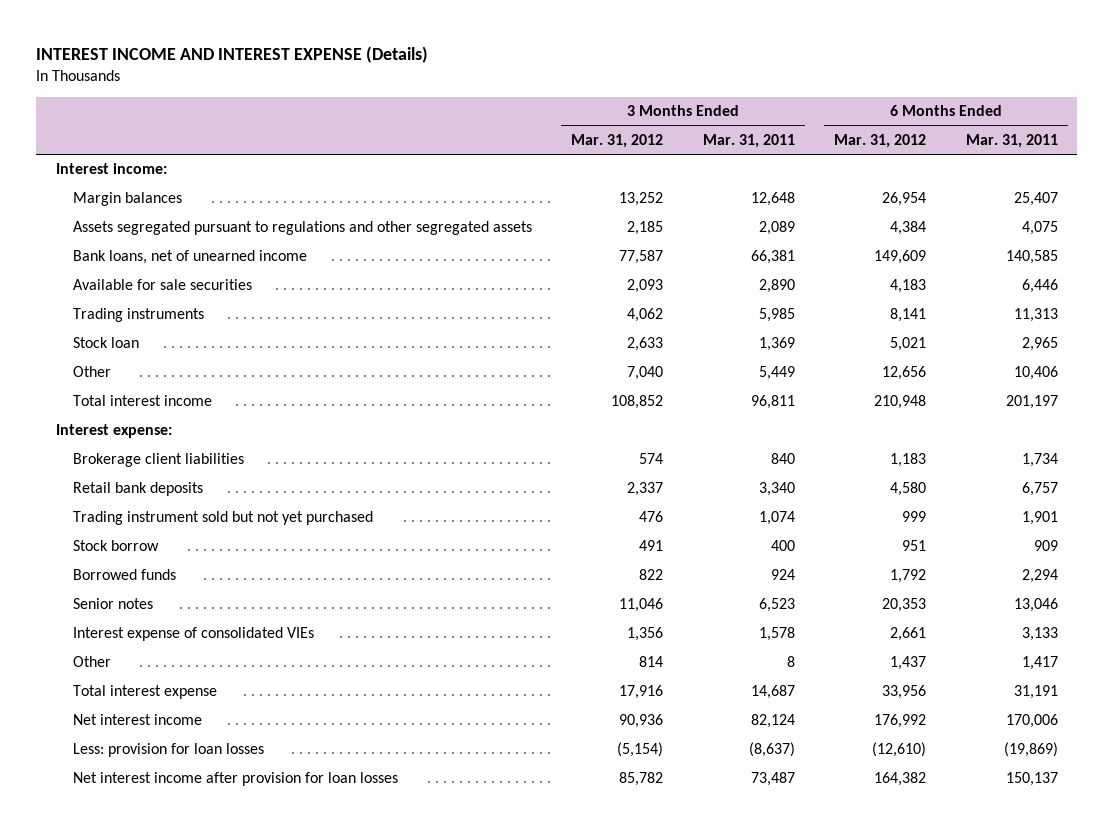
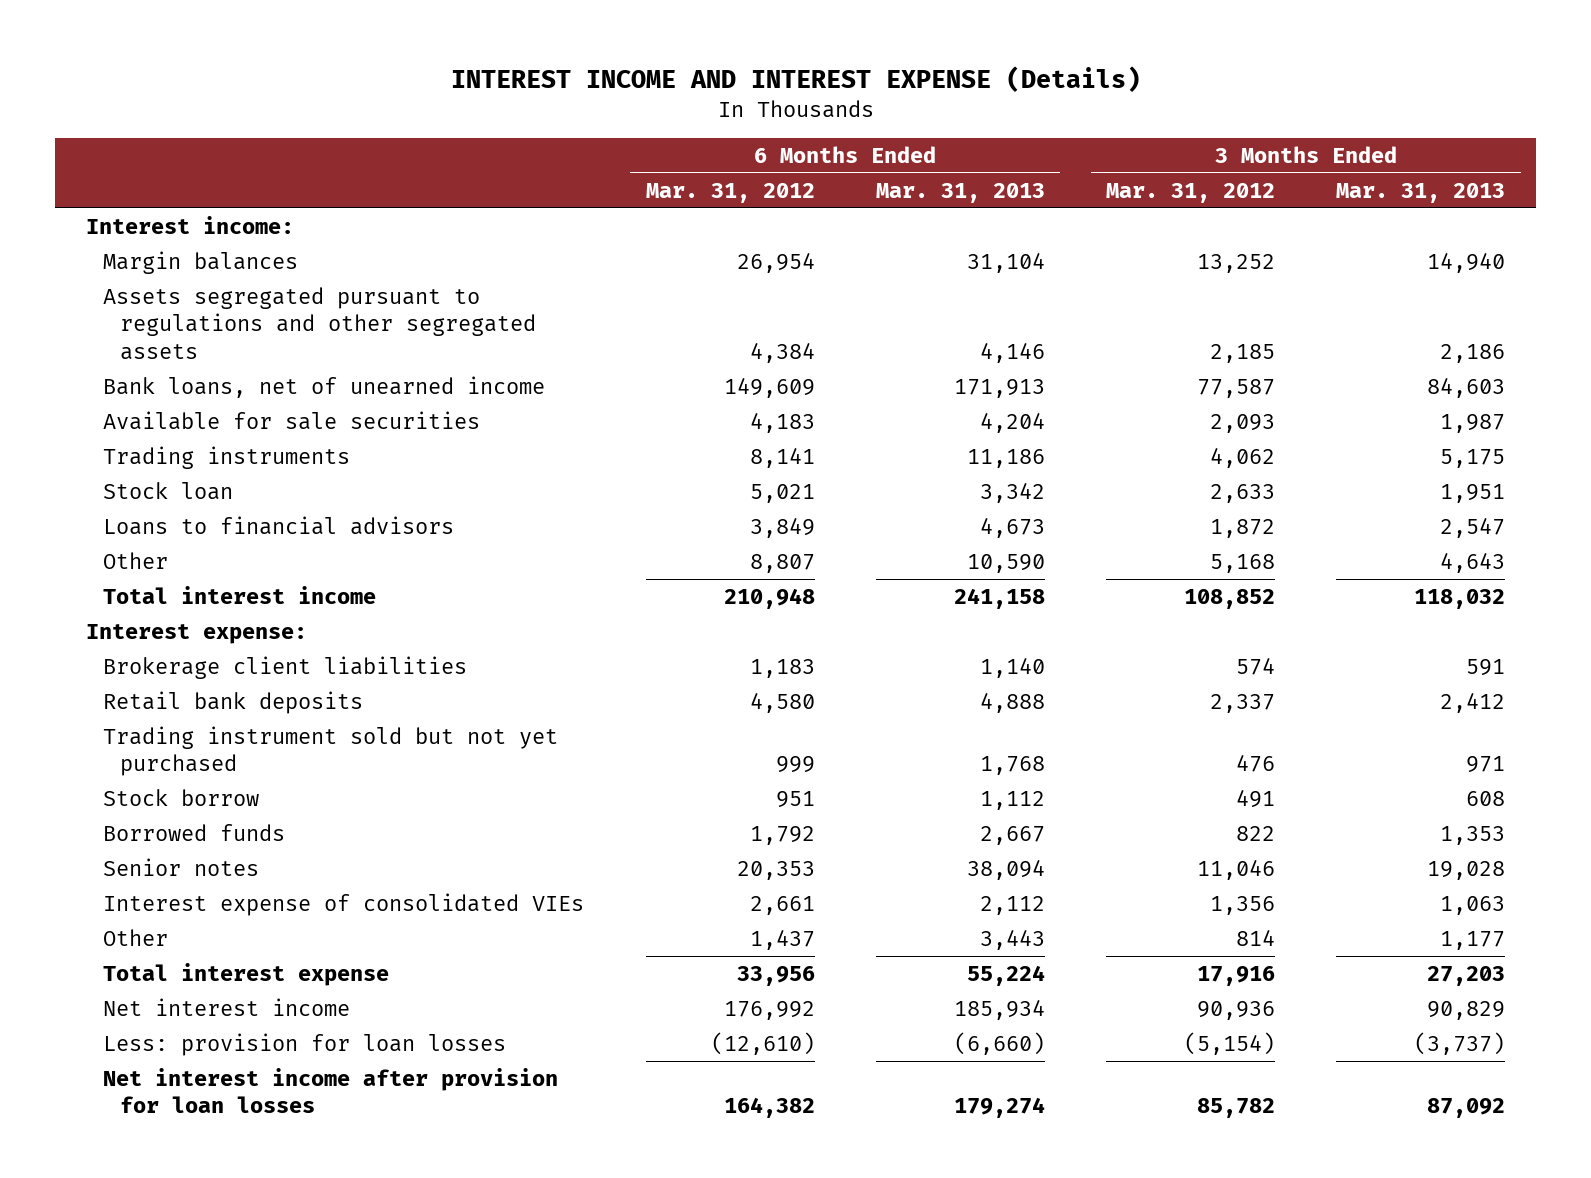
[702,133,795,148] Mar. 31, 2011 -> none
[965,133,1058,148] Mar. 31, 2011 -> none
none -> [875,182,1045,203] Mar. 31, 2013
none -> [1336,182,1506,203] Mar. 31, 2013
none -> [103,515,455,535] Loans to financial advisors
[627,366,664,381] 7,040 -> [1210,553,1276,573] 5,168
[882,366,927,381] 12,656 -> [749,553,815,573] 8,807

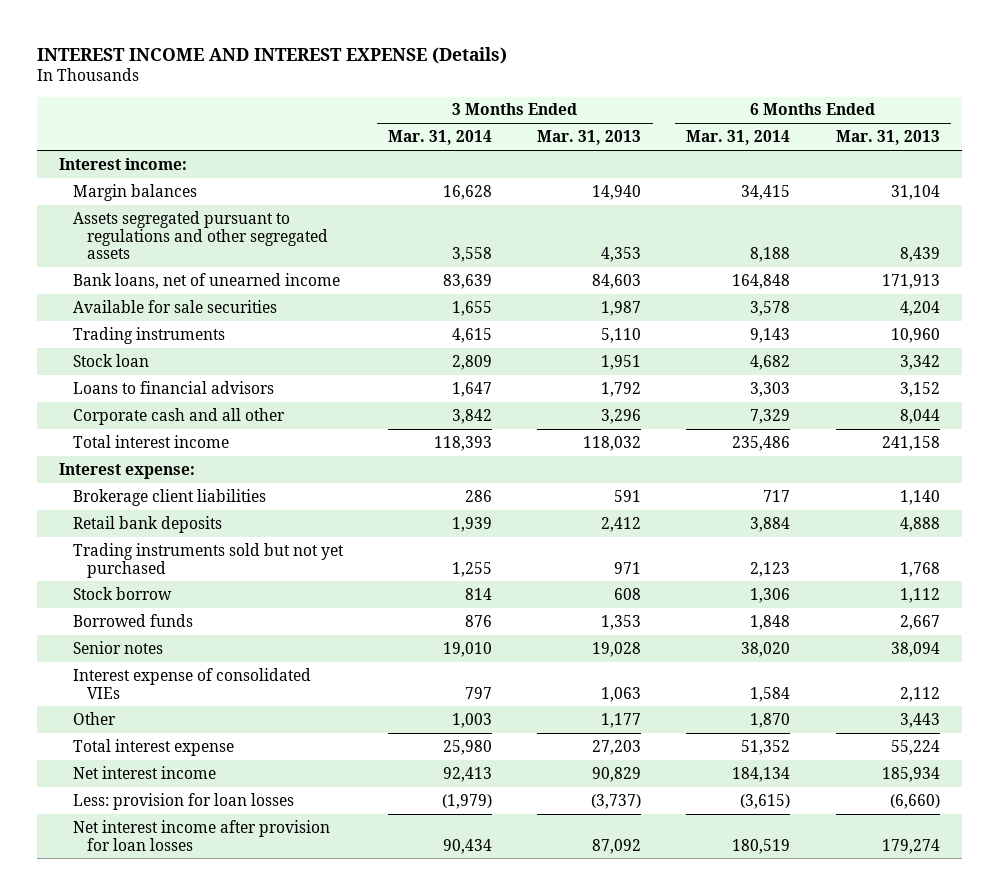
[645,182,815,203] Mar. 31, 2012 -> none
[1106,182,1276,203] Mar. 31, 2012 -> none
none -> [388,130,493,146] Mar. 31, 2014
none -> [686,130,791,146] Mar. 31, 2014
[979,342,1045,363] 4,146 -> [899,247,940,263] 8,439
[1440,343,1506,363] 2,186 -> [601,247,642,263] 4,353
[966,448,1045,468] 11,186 -> [890,327,940,343] 10,960
[1440,448,1506,468] 5,175 -> [601,327,642,343] 5,110
[979,517,1045,538] 4,673 -> [899,381,940,397] 3,152
[1440,517,1506,538] 2,547 -> [601,381,642,397] 1,792
[103,551,169,569] Other -> [73,407,286,425] Corporate cash and all other
[966,553,1045,573] 10,590 -> [899,408,940,424] 8,044
[1440,552,1506,573] 4,643 -> [601,408,642,424] 3,296
[103,725,559,777] Trading instrument sold but not yet purchased -> [73,542,345,578] Trading instruments sold but not yet purchased

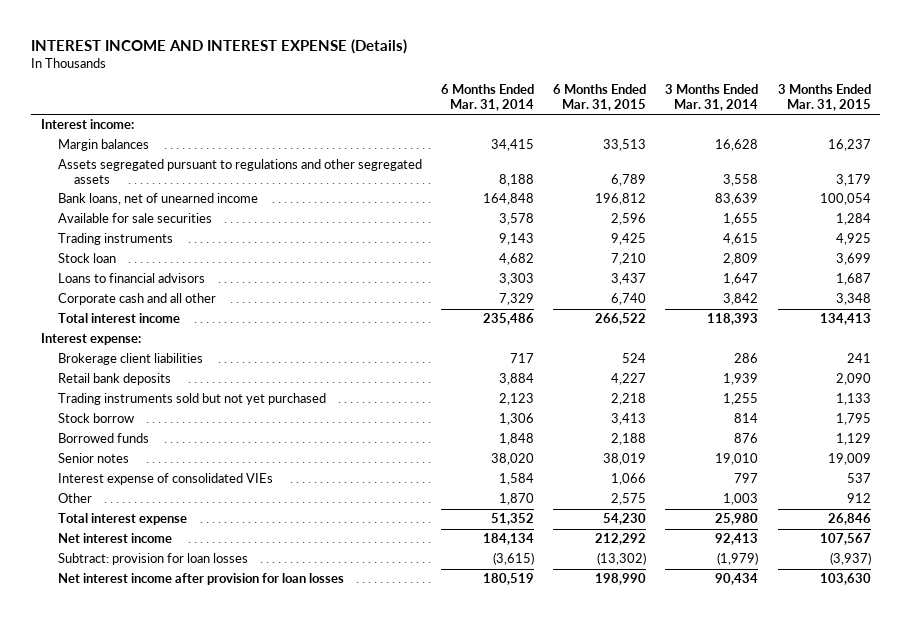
[537,130,642,146] Mar. 31, 2013 -> none
[835,130,940,146] Mar. 31, 2013 -> none
none -> [553,84,647,112] 6 Months Ended Mar. 31, 2015
none -> [777,84,871,112] 3 Months Ended Mar. 31, 2015
[73,792,295,810] Less: provision for loan losses -> [57,553,248,566] Subtract: provision for loan losses

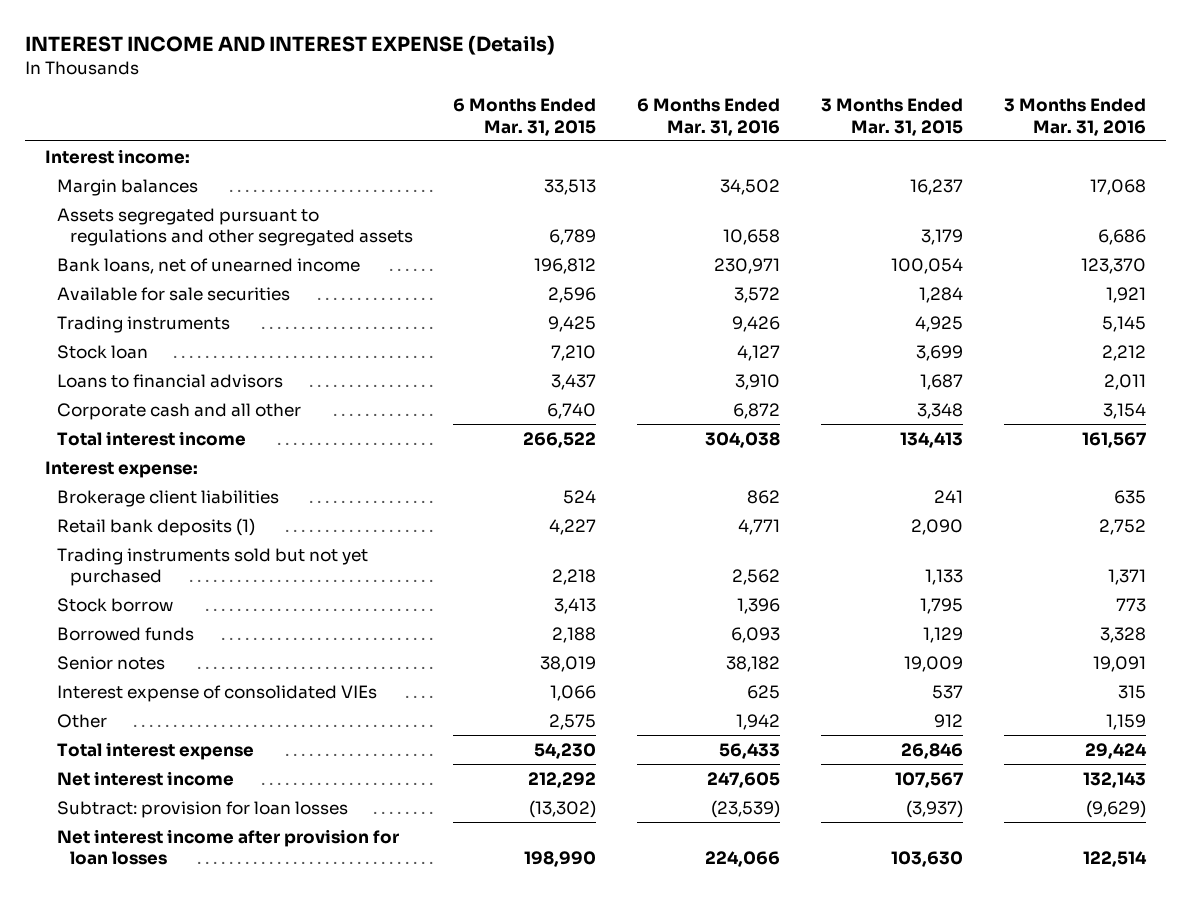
[440,84,534,112] 6 Months Ended Mar. 31, 2014 -> none
[665,84,759,112] 3 Months Ended Mar. 31, 2014 -> none
none -> [637,97,781,136] 6 Months Ended Mar. 31, 2016
none -> [1003,97,1146,136] 3 Months Ended Mar. 31, 2016
[57,373,171,386] Retail bank deposits -> [57,517,256,536] Retail bank deposits (1)

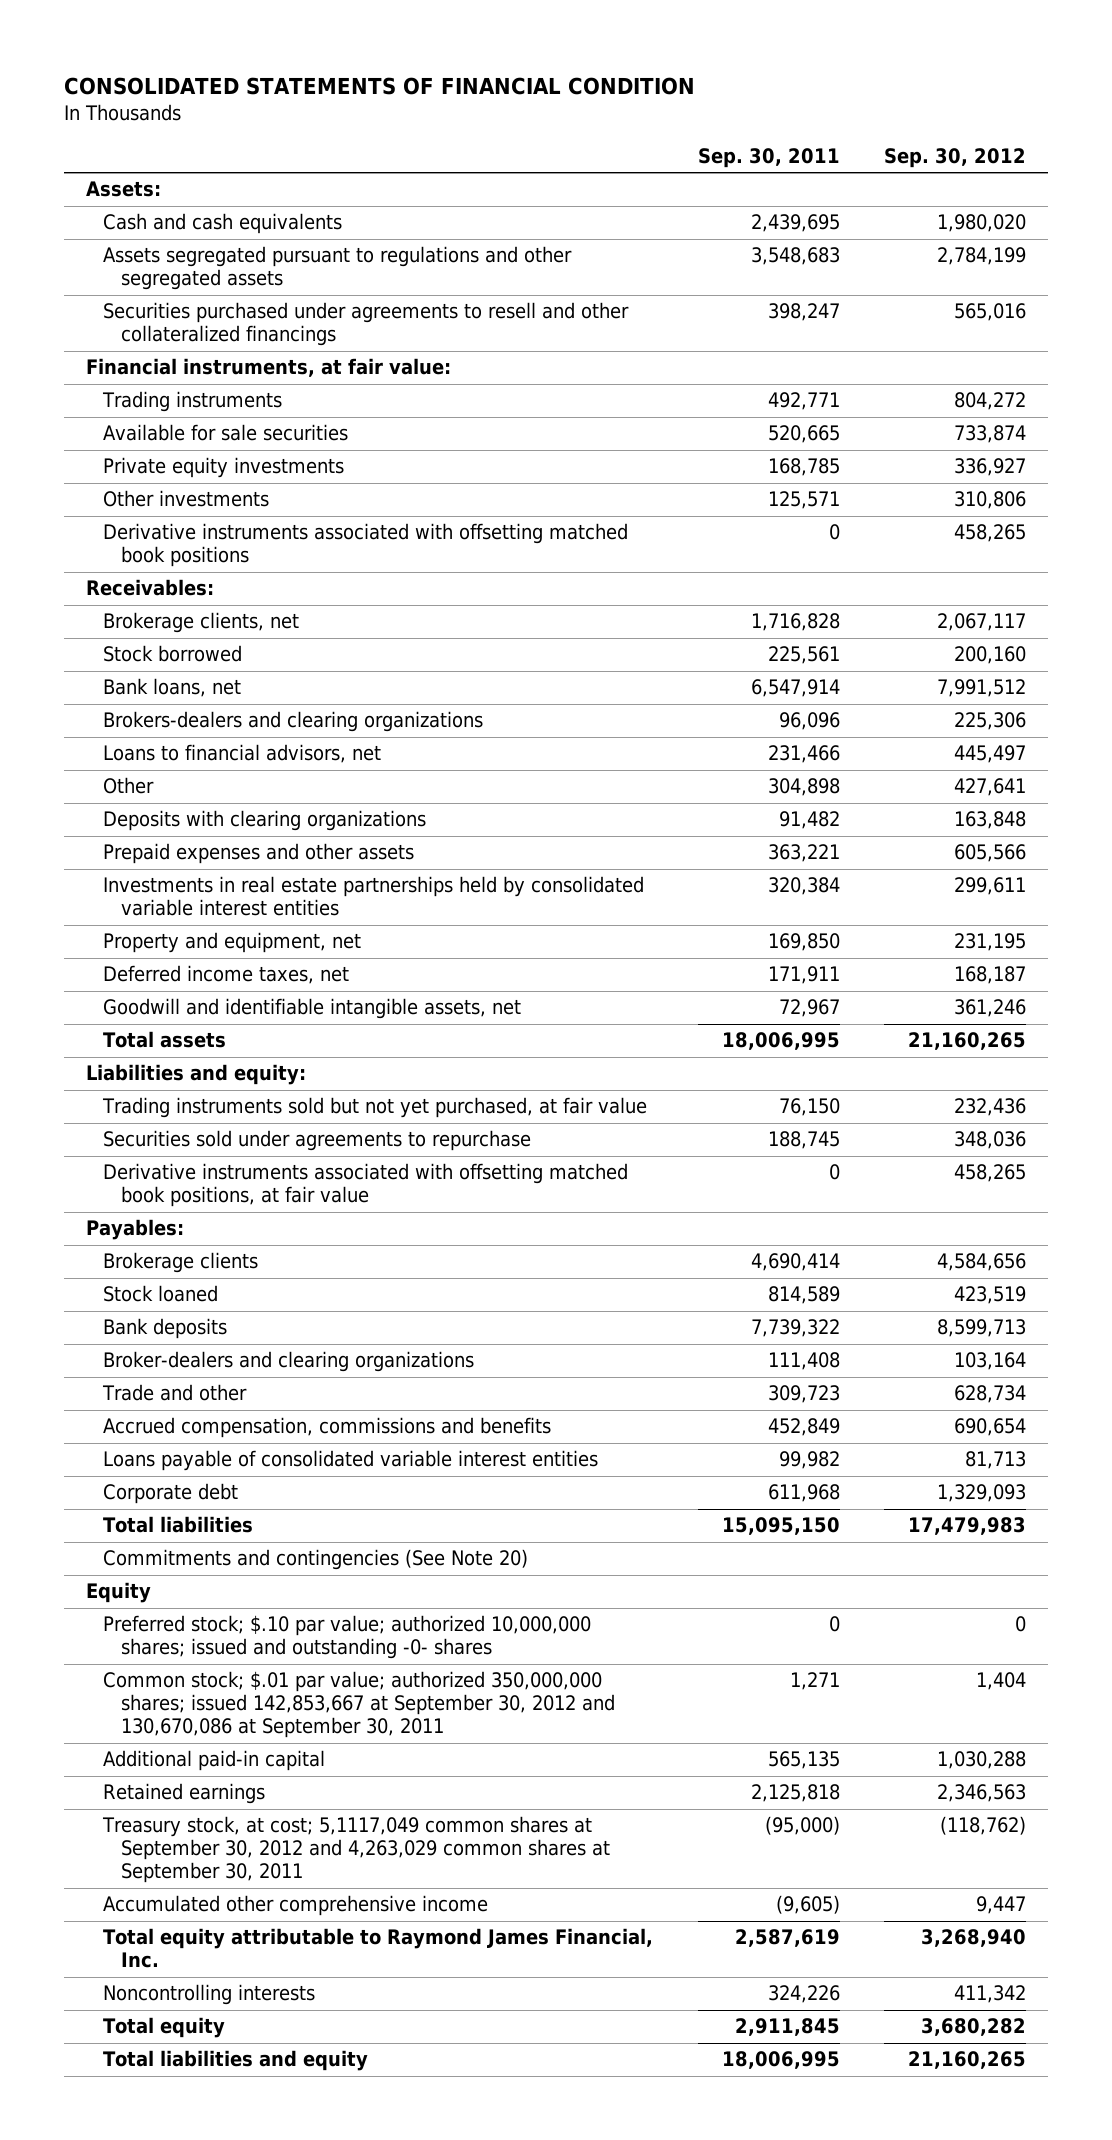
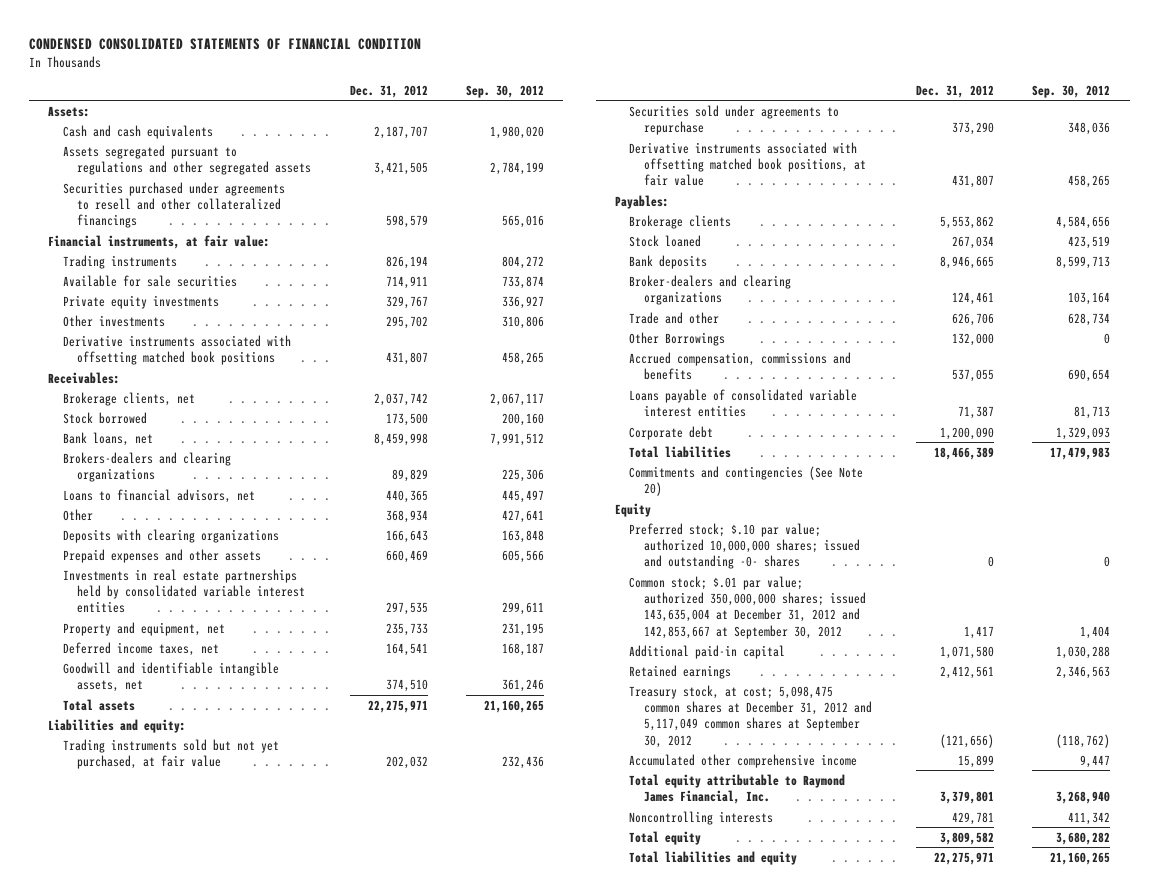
[64,76,696,95] CONSOLIDATED STATEMENTS OF FINANCIAL CONDITION -> [29,38,422,51] CONDENSED CONSOLIDATED STATEMENTS OF FINANCIAL CONDITION
[697,147,840,168] Sep. 30, 2011 -> none
none -> [349,84,428,98] Dec. 31, 2012
none -> [629,331,726,346] Other Borrowings
[103,1671,615,1739] Common stock; $.01 par value; authorized 350,000,000 shares; issued 142,853,667 at September 30, 2012 and 130,670,086 at September 30, 2011 -> [629,575,866,639] Common stock; $.01 par value; authorized 350,000,000 shares; issued 143,635,004 at December 31, 2012 and 142,853,667 at September 30, 2012
[102,1816,610,1884] Treasury stock, at cost; 5,1117,049 common shares at September 30, 2012 and 4,263,029 common shares at September 30, 2011 -> [629,684,872,748] Treasury stock, at cost; 5,098,475 common shares at December 31, 2012 and 5,117,049 common shares at September 30, 2012

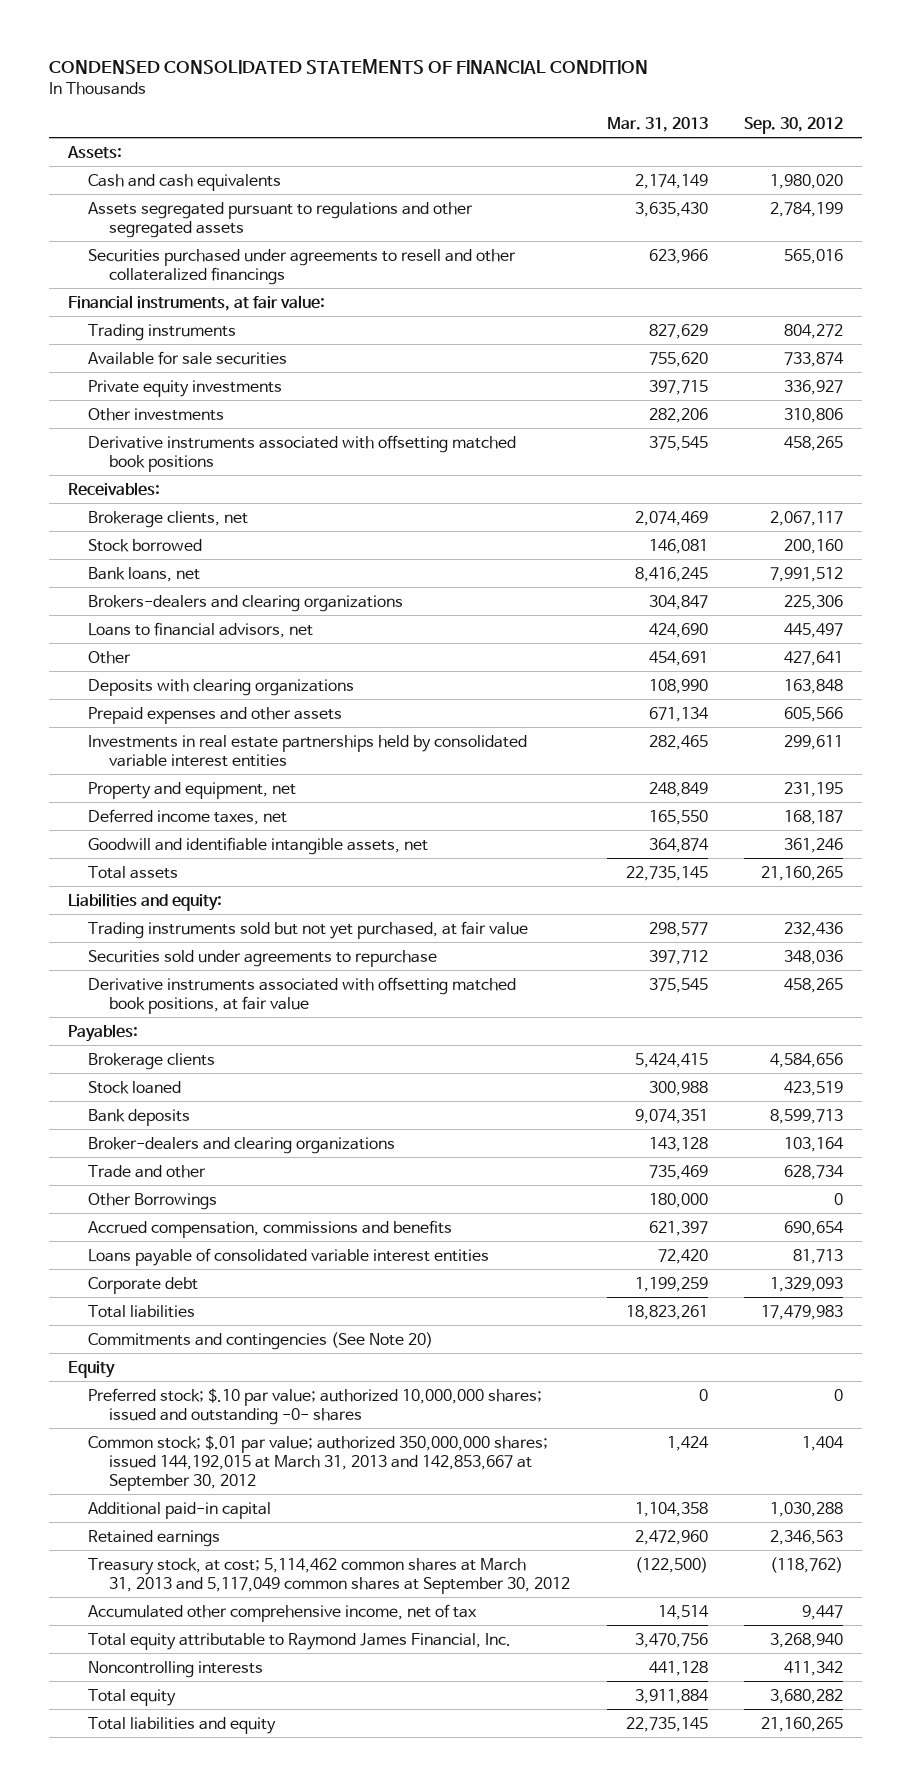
[349,84,428,98] Dec. 31, 2012 -> none
none -> [606,116,708,132] Mar. 31, 2013
[629,575,866,639] Common stock; $.01 par value; authorized 350,000,000 shares; issued 143,635,004 at December 31, 2012 and 142,853,667 at September 30, 2012 -> [88,1434,549,1491] Common stock; $.01 par value; authorized 350,000,000 shares; issued 144,192,015 at March 31, 2013 and 142,853,667 at September 30, 2012
[629,684,872,748] Treasury stock, at cost; 5,098,475 common shares at December 31, 2012 and 5,117,049 common shares at September 30, 2012 -> [88,1557,571,1594] Treasury stock, at cost; 5,114,462 common shares at March 31, 2013 and 5,117,049 common shares at September 30, 2012
[629,753,858,768] Accumulated other comprehensive income -> [88,1603,478,1622] Accumulated other comprehensive income, net of tax

